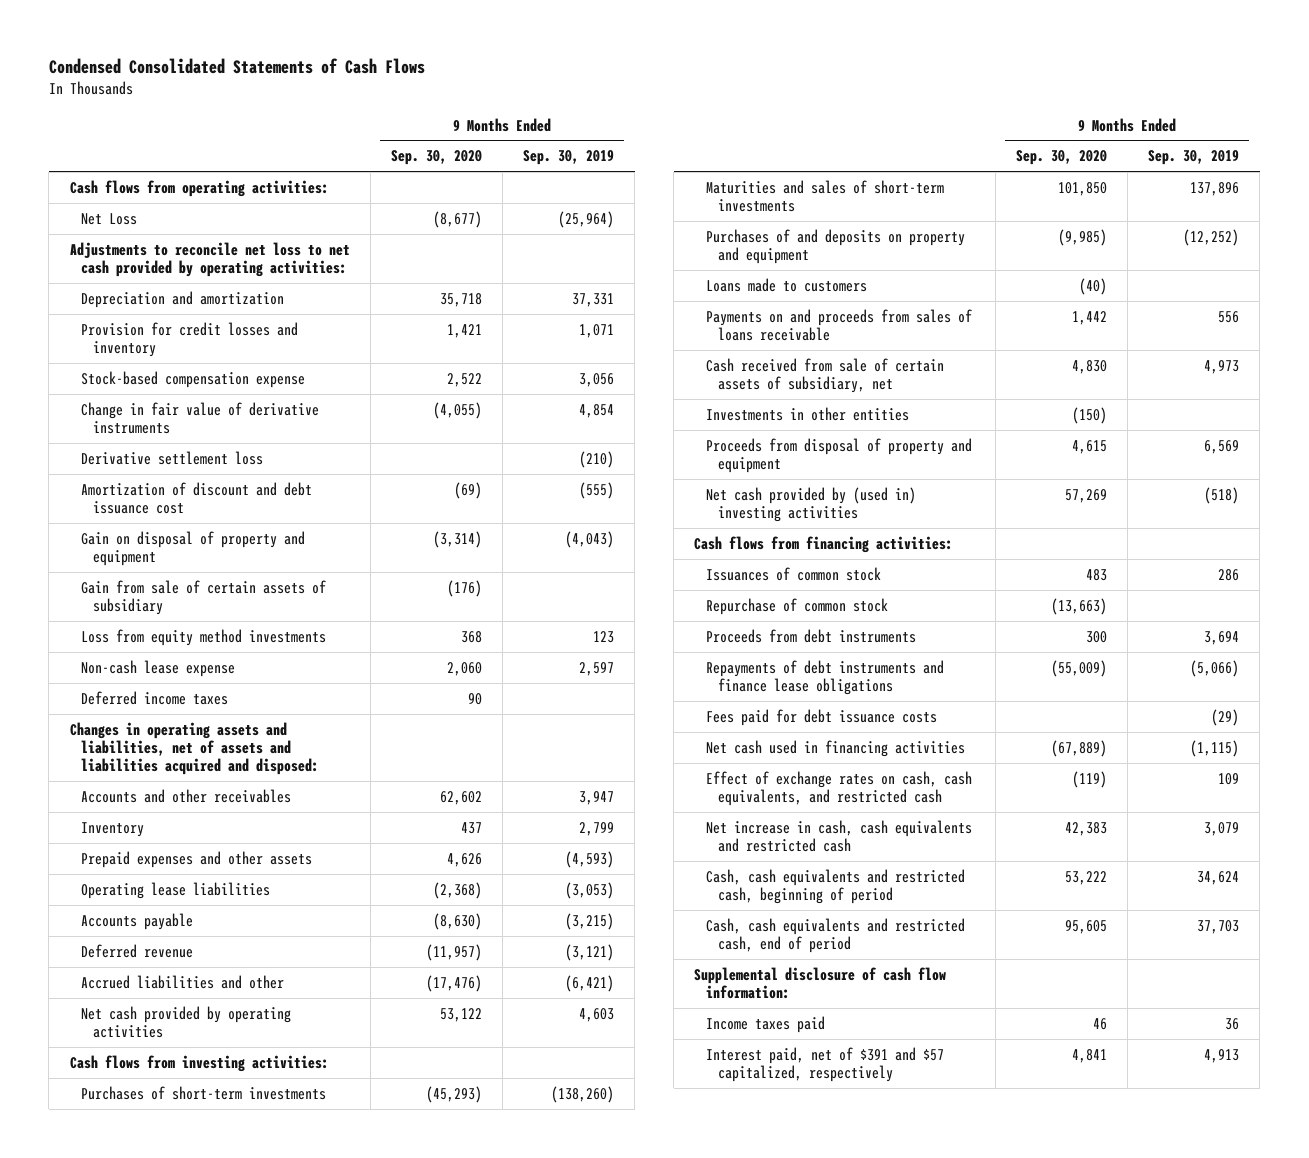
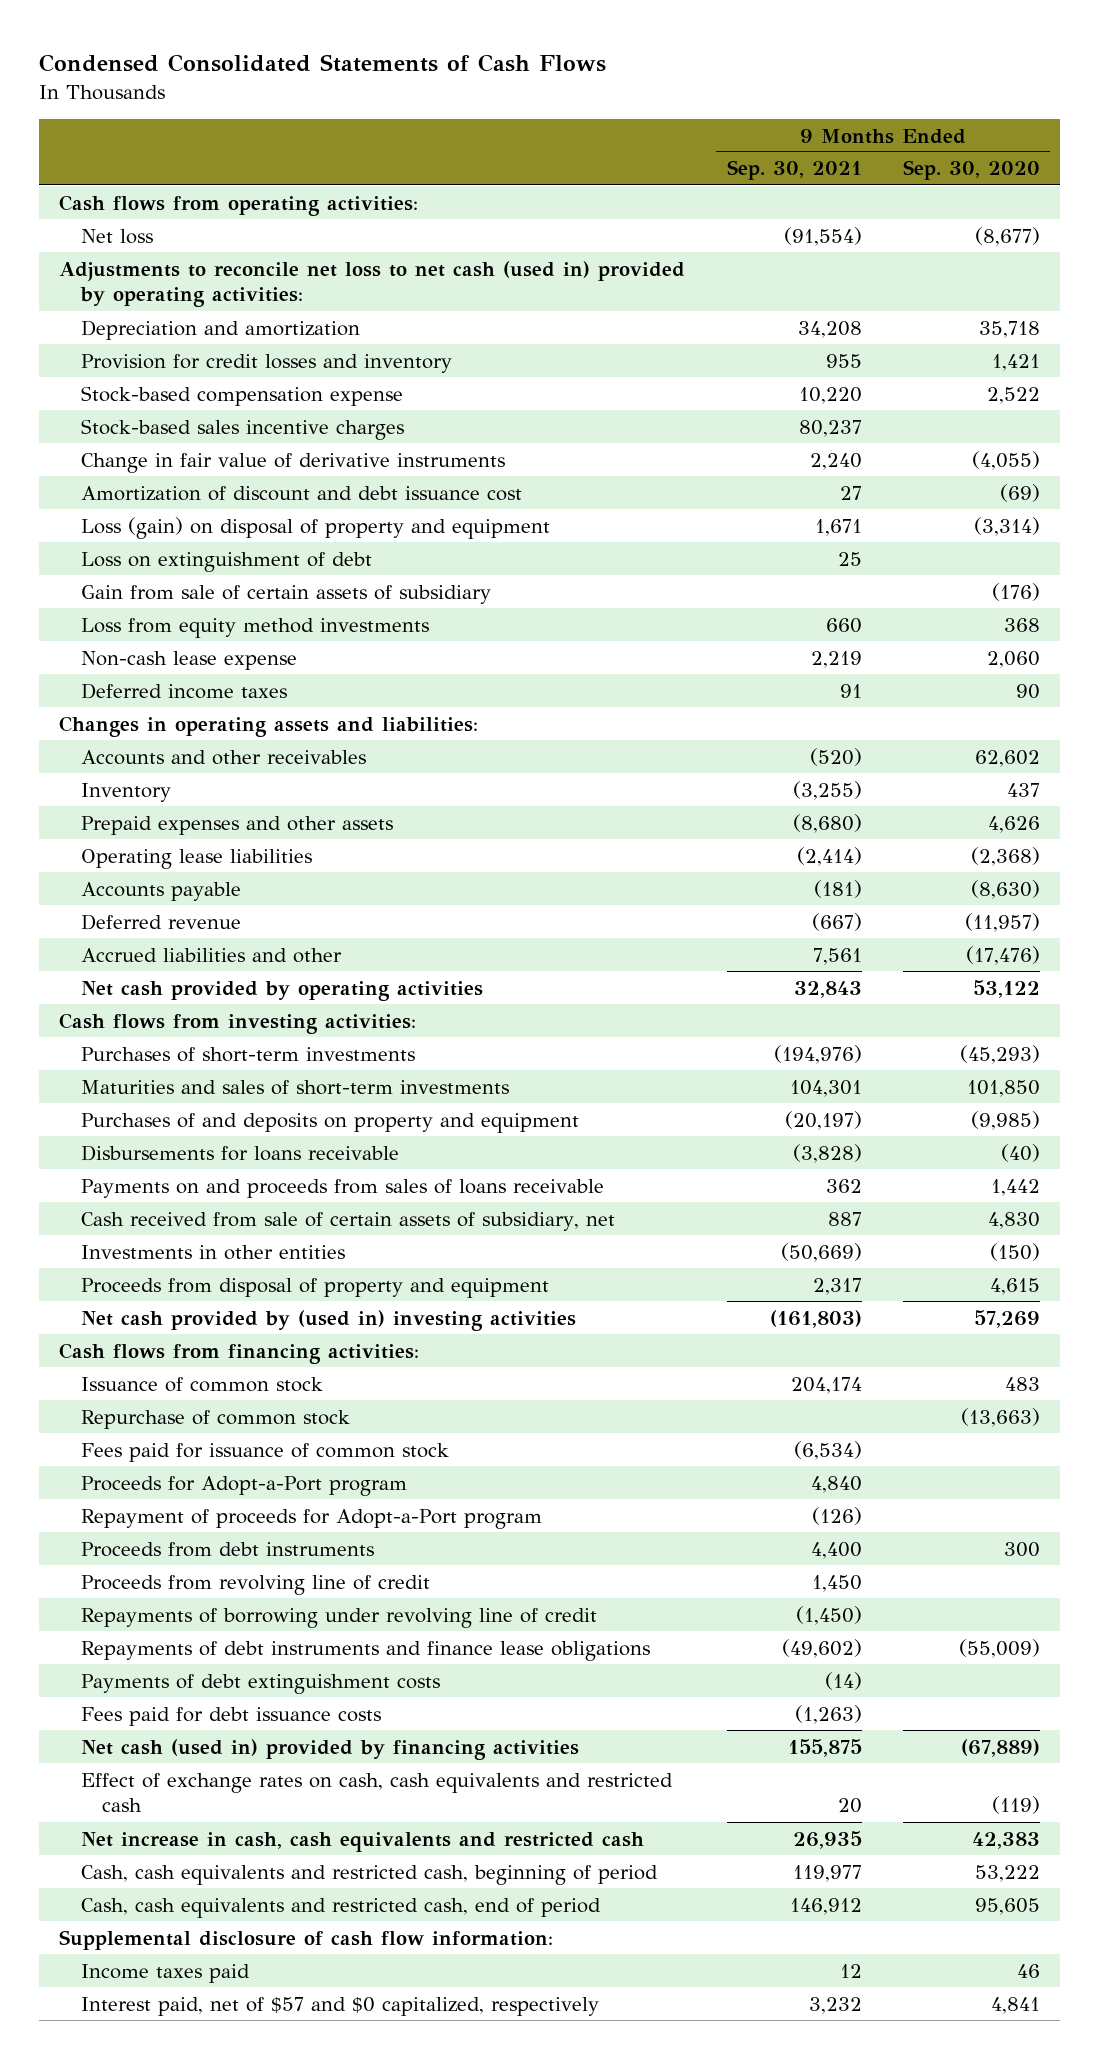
[523,150,615,166] Sep. 30, 2019 -> none
none -> [726,160,862,181] Sep. 30, 2021
[81,212,138,225] Net Loss -> [80,228,153,244] Net loss
[69,241,350,278] Adjustments to reconcile net loss to net cash provided by operating activities: -> [59,260,686,308] Adjustments to reconcile net loss to net cash (used in) provided by operating activities:
none -> [80,418,404,440] Stock-based sales incentive charges
[81,450,264,465] Derivative settlement loss -> none
[81,530,306,567] Gain on disposal of property and equipment -> [80,516,550,539] Loss (gain) on disposal of property and equipment
none -> [80,551,372,572] Loss on extinguishment of debt
[69,721,320,776] Changes in operating assets and liabilities, net of assets and liabilities acquired and disposed: -> [59,715,479,737] Changes in operating assets and liabilities:
[706,277,868,292] Loans made to customers -> none
none -> [80,1144,399,1161] Disbursements for loans receivable
[706,566,882,581] Issuances of common stock -> [80,1376,323,1392] Issuance of common stock
none -> [80,1442,449,1462] Fees paid for issuance of common stock
none -> [80,1475,407,1496] Proceeds for Adopt-a-Port program
none -> [80,1508,542,1529] Repayment of proceeds for Adopt-a-Port program
none -> [80,1574,430,1595] Proceeds from revolving line of credit
none -> [80,1607,597,1628] Repayments of borrowing under revolving line of credit
none -> [80,1673,440,1694] Payments of debt extinguishment costs
[706,739,966,757] Net cash used in financing activities -> [80,1738,579,1760] Net cash (used in) provided by financing activities
[706,770,973,807] Effect of exchange rates on cash, cash equivalents, and restricted cash -> [80,1772,673,1813] Effect of exchange rates on cash, cash equivalents and restricted cash
[706,1046,945,1083] Interest paid, net of $391 and $57 capitalized, respectively -> [80,1996,599,2016] Interest paid, net of $57 and $0 capitalized, respectively

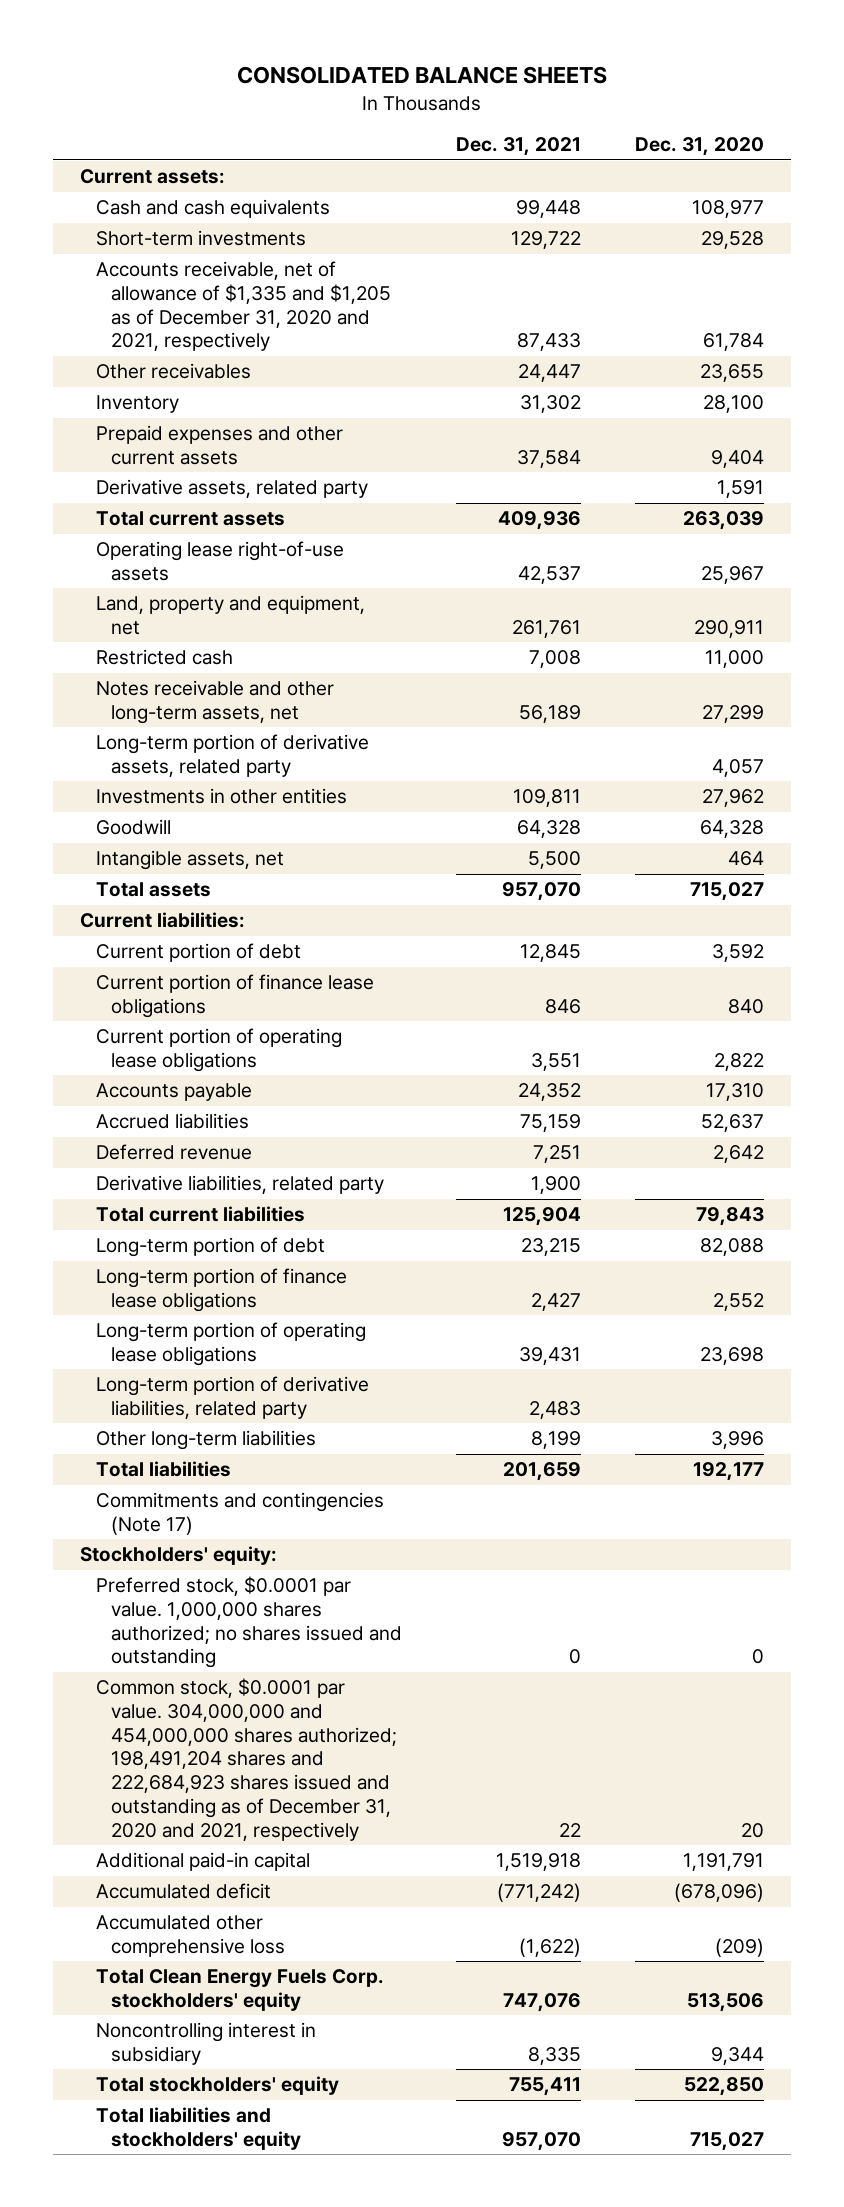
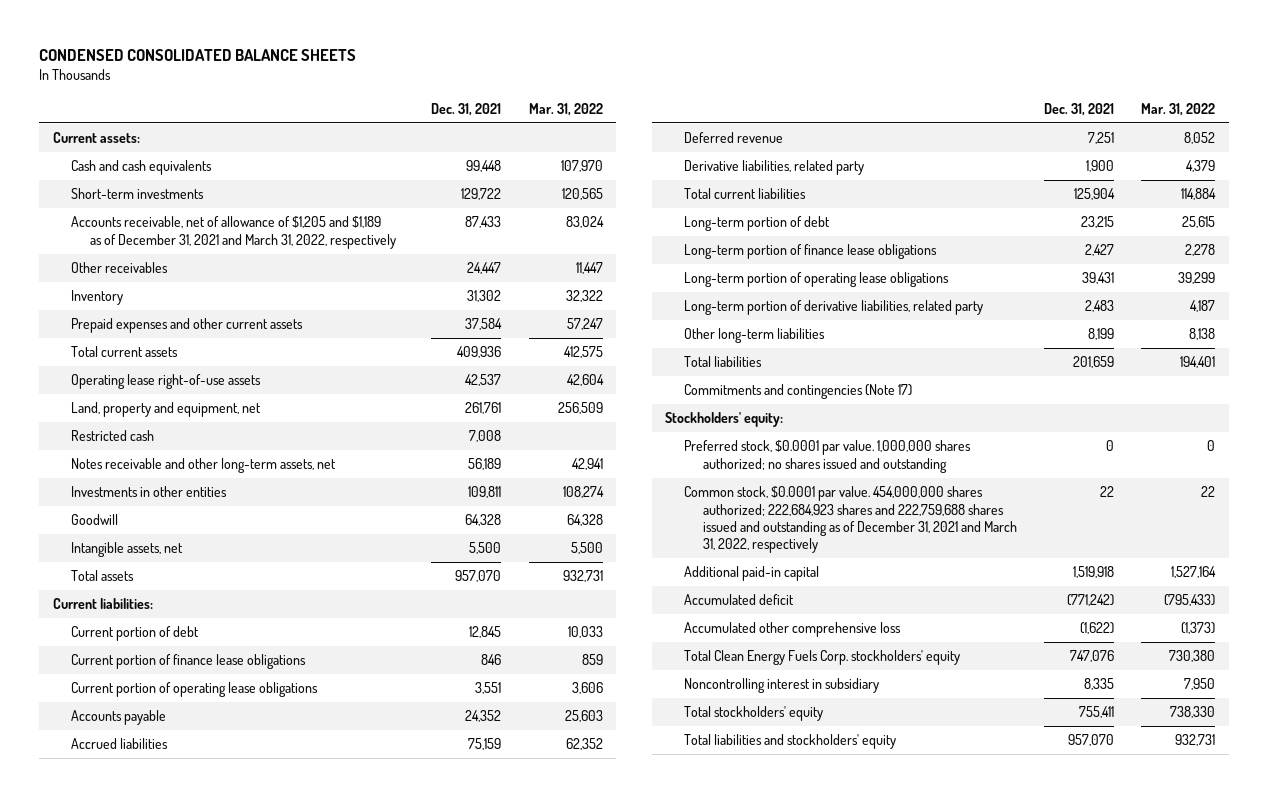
[237,66,608,85] CONSOLIDATED BALANCE SHEETS -> [38,48,356,61] CONDENSED CONSOLIDATED BALANCE SHEETS
[634,137,764,157] Dec. 31, 2020 -> none
none -> [528,102,603,116] Mar. 31, 2022
[95,261,392,352] Accounts receivable, net of allowance of $1,335 and $1,205 as of December 31, 2020 and 2021, respectively -> [71,216,397,249] Accounts receivable, net of allowance of $1,205 and $1,189 as of December 31, 2021 and March 31, 2022, respectively
[95,479,368,499] Derivative assets, related party -> none
[95,734,369,777] Long-term portion of derivative assets, related party -> none
[95,1678,398,1841] Common stock, $0.0001 par value. 304,000,000 and 454,000,000 shares authorized; 198,491,204 shares and 222,684,923 shares issued and outstanding as of December 31, 2020 and 2021, respectively -> [684,486,1017,554] Common stock, $0.0001 par value. 454,000,000 shares authorized; 222,684,923 shares and 222,759,688 shares issued and outstanding as of December 31, 2021 and March 31, 2022, respectively

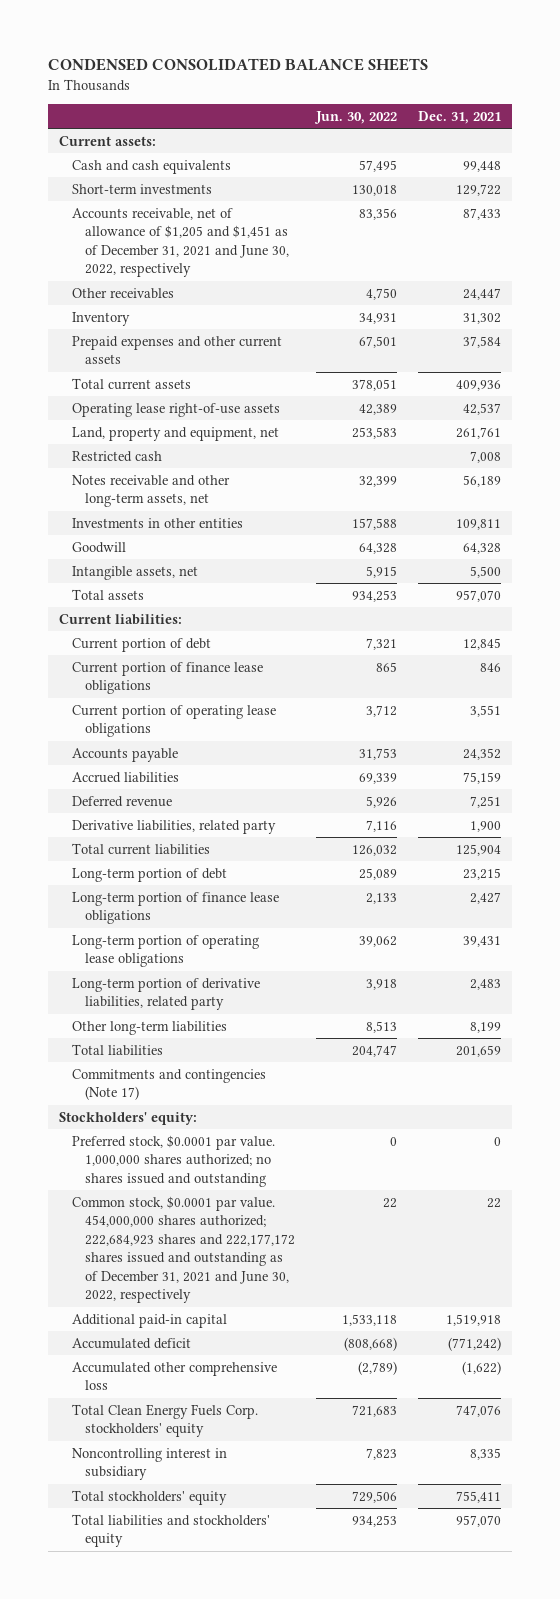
[528,102,603,116] Mar. 31, 2022 -> none
none -> [313,110,397,124] Jun. 30, 2022
[71,216,397,249] Accounts receivable, net of allowance of $1,205 and $1,189 as of December 31, 2021 and March 31, 2022, respectively -> [71,207,289,278] Accounts receivable, net of allowance of $1,205 and $1,451 as of December 31, 2021 and June 30, 2022, respectively
[684,486,1017,554] Common stock, $0.0001 par value. 454,000,000 shares authorized; 222,684,923 shares and 222,759,688 shares issued and outstanding as of December 31, 2021 and March 31, 2022, respectively -> [71,1195,295,1304] Common stock, $0.0001 par value. 454,000,000 shares authorized; 222,684,923 shares and 222,177,172 shares issued and outstanding as of December 31, 2021 and June 30, 2022, respectively

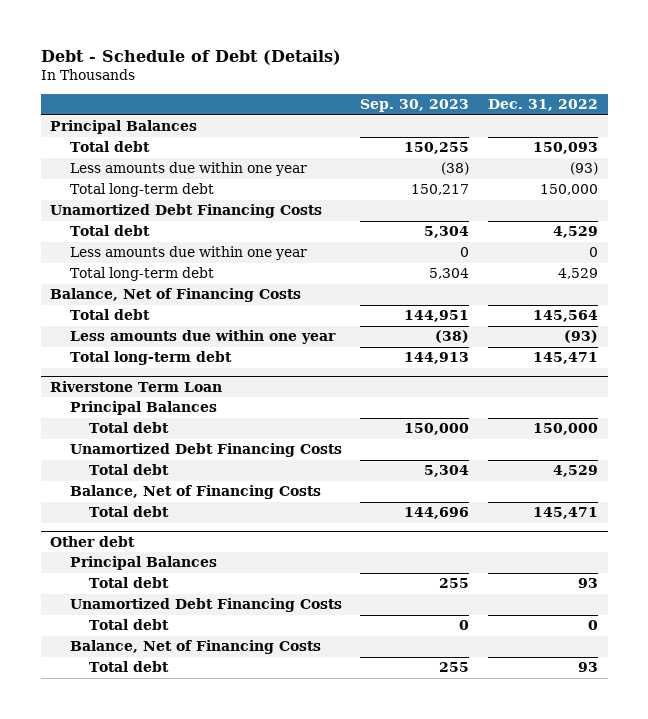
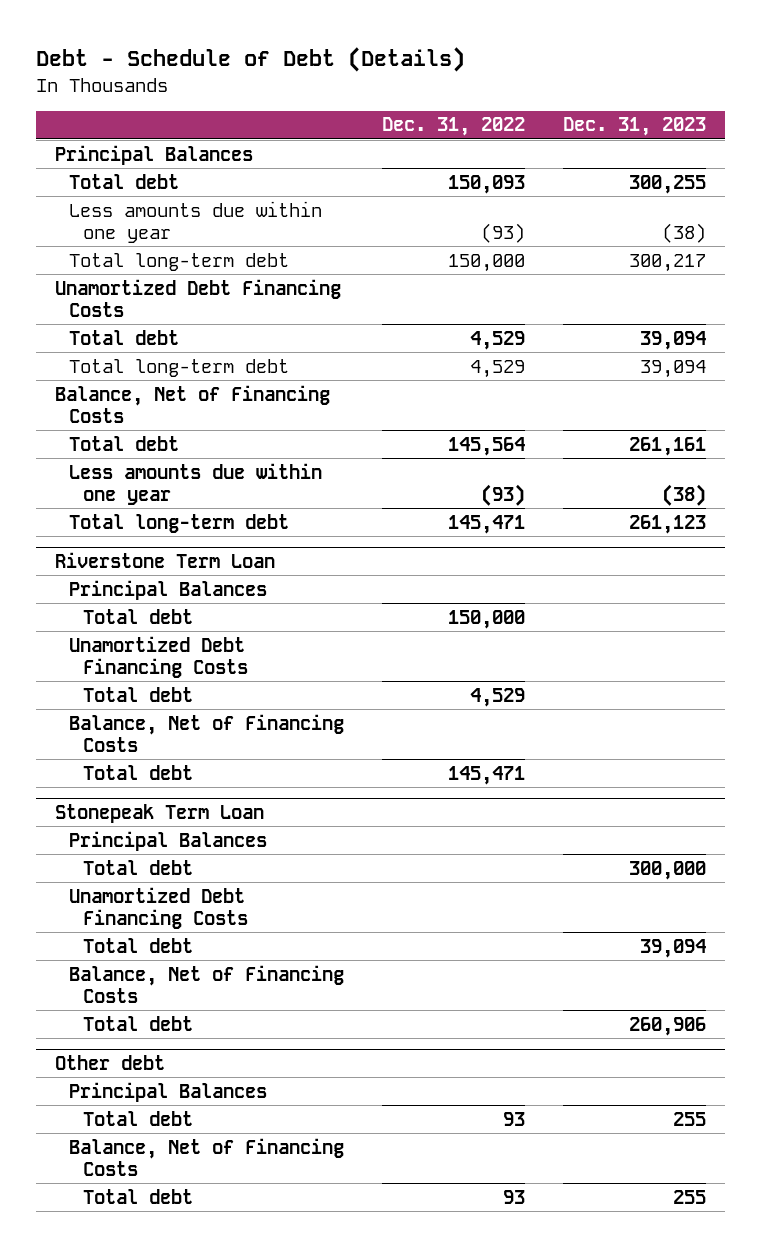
[360,99,470,113] Sep. 30, 2023 -> none
none -> [563,117,707,137] Dec. 31, 2023
[69,246,307,261] Less amounts due within one year -> none
none -> [55,803,265,823] Stonepeak Term Loan
none -> [69,830,268,851] Principal Balances
none -> [83,859,194,875] Total debt
none -> [69,886,249,930] Unamortized Debt Financing Costs
none -> [83,937,194,953] Total debt
none -> [69,964,345,1004] Balance, Net of Financing Costs
none -> [83,1015,194,1031] Total debt
[69,598,342,613] Unamortized Debt Financing Costs -> none
[89,619,170,631] Total debt -> none

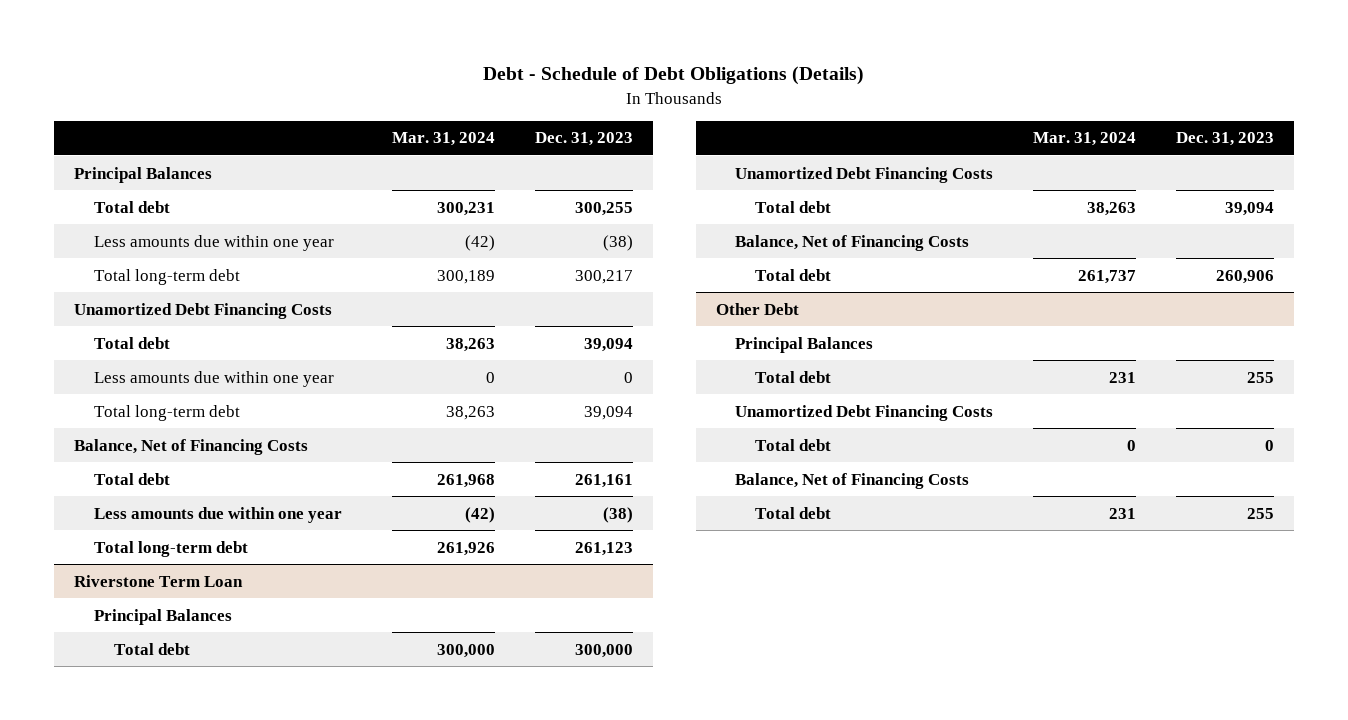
[36,46,466,72] Debt - Schedule of Debt (Details) -> [483,66,865,86] Debt - Schedule of Debt Obligations (Details)
[382,117,526,137] Dec. 31, 2022 -> none
none -> [391,132,495,147] Mar. 31, 2024
none -> [93,370,334,387] Less amounts due within one year
[83,608,194,624] Total debt -> none
[69,635,249,679] Unamortized Debt Financing Costs -> none
[83,686,194,702] Total debt -> none
[69,713,345,753] Balance, Net of Financing Costs -> none
[83,764,194,780] Total debt -> none
[55,803,265,823] Stonepeak Term Loan -> none
[69,830,268,851] Principal Balances -> none
[55,1054,166,1070] Other debt -> [715,302,799,315] Other Debt
none -> [735,404,994,421] Unamortized Debt Financing Costs
none -> [755,438,832,451] Total debt

